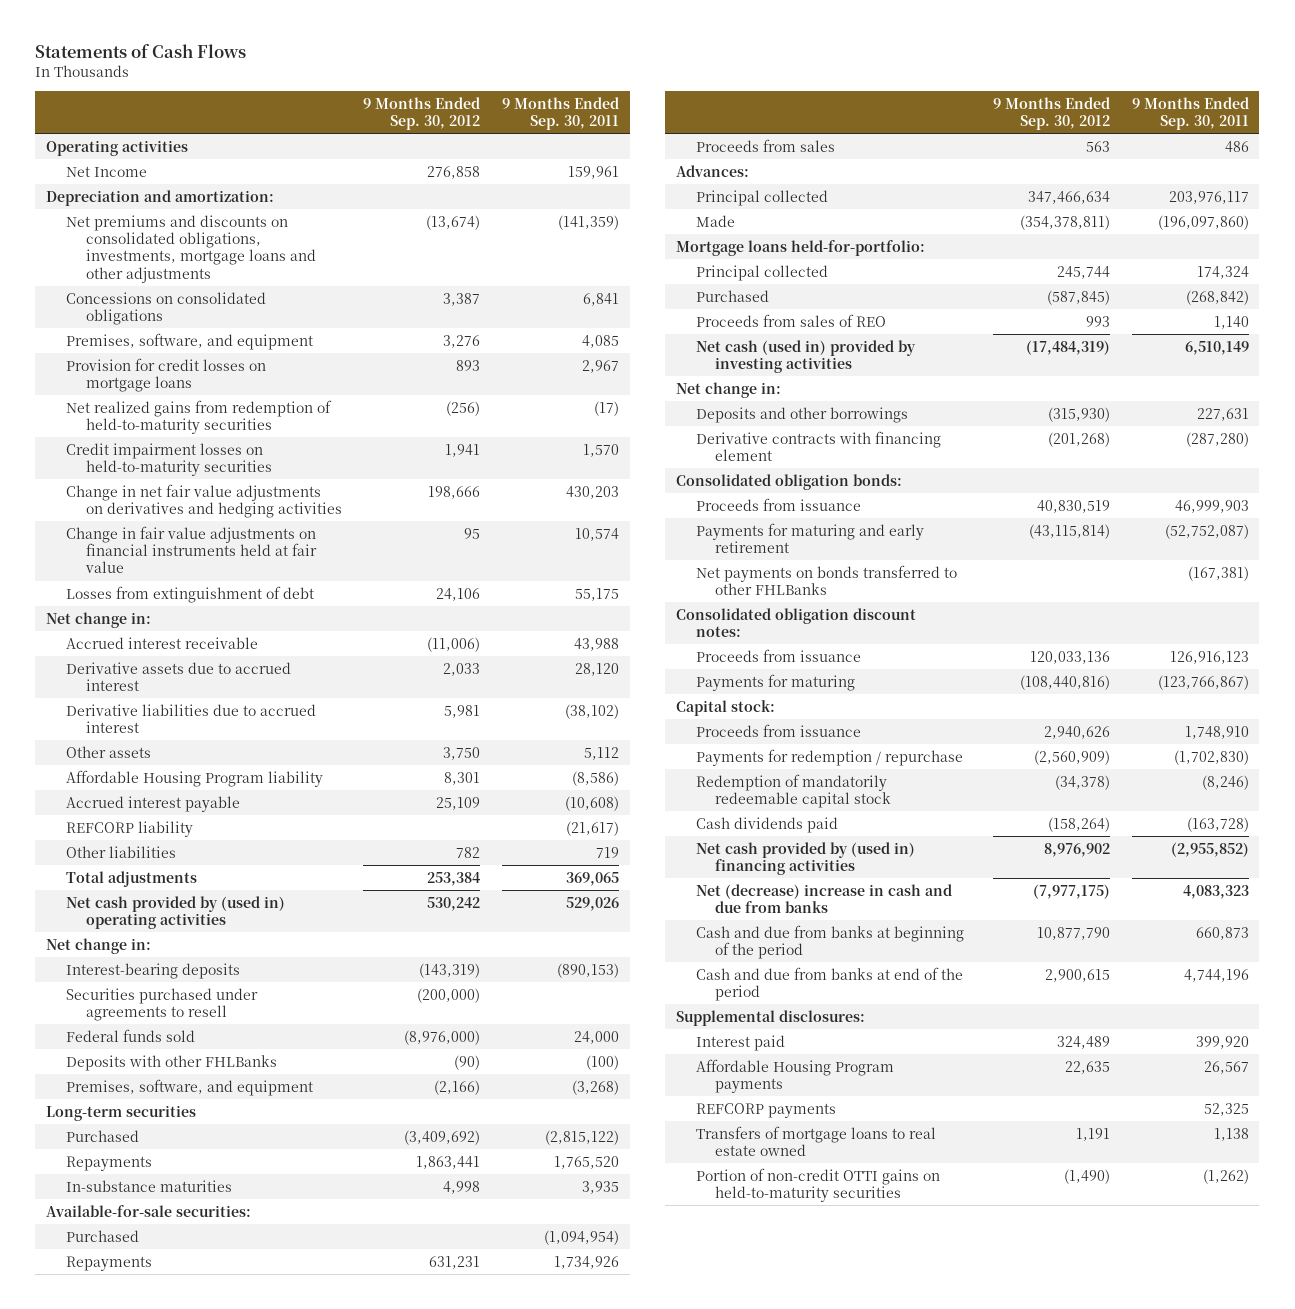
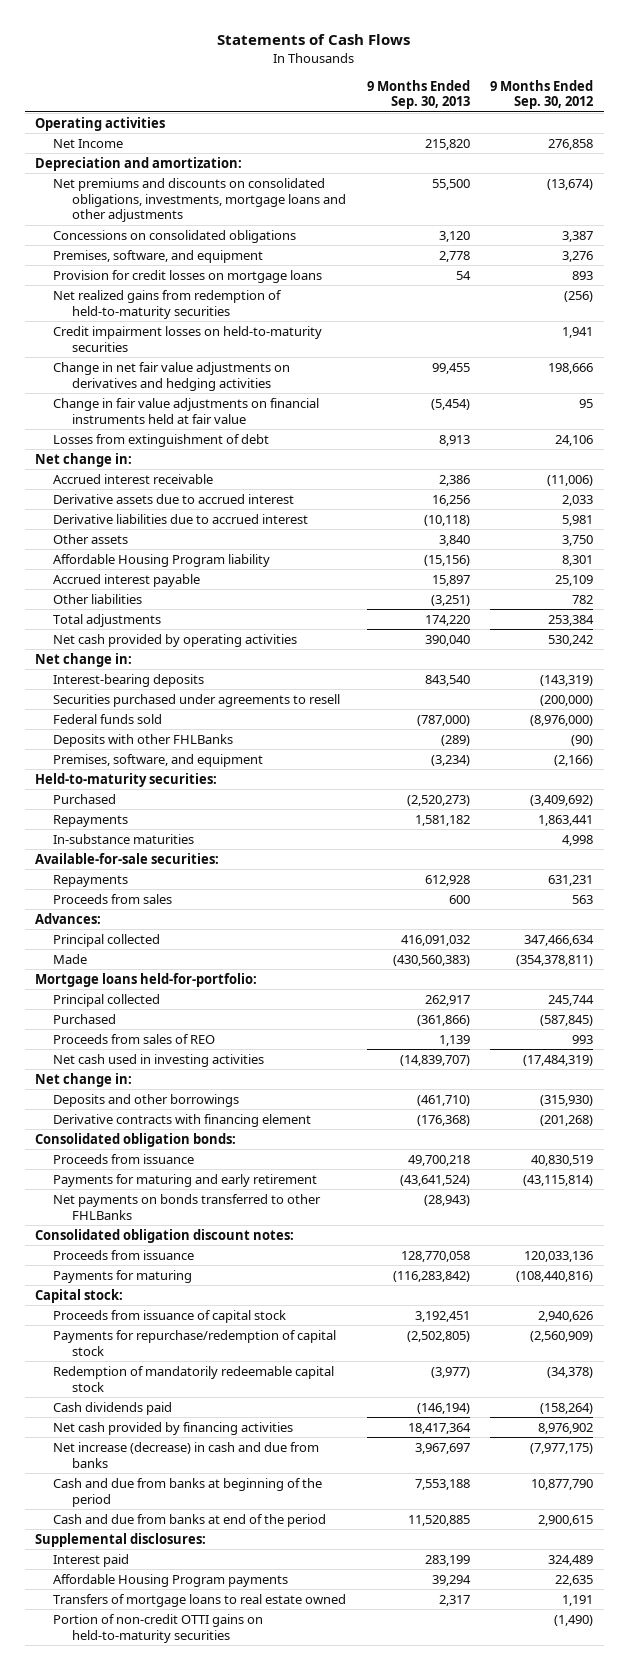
[501,96,619,130] 9 Months Ended Sep. 30, 2011 -> none
none -> [366,79,470,110] 9 Months Ended Sep. 30, 2013
[65,820,193,837] REFCORP liability -> none
[65,895,285,930] Net cash provided by (used in) operating activities -> [53,633,298,647] Net cash provided by operating activities
[46,1104,197,1121] Long-term securities -> none
none -> [34,772,217,787] Held-to-maturity securities:
[65,1229,139,1242] Purchased -> none
[695,339,916,374] Net cash (used in) provided by investing activities -> [53,1053,265,1067] Net cash used in investing activities
[695,723,861,737] Proceeds from issuance -> [53,1309,287,1323] Proceeds from issuance of capital stock
[695,748,963,766] Payments for redemption / repurchase -> [53,1329,337,1356] Payments for repurchase/redemption of capital stock
[695,841,915,876] Net cash provided by (used in) financing activities -> [53,1421,294,1435] Net cash provided by financing activities
[695,883,952,914] Net (decrease) increase in cash and due from banks -> [53,1441,320,1468] Net increase (decrease) in cash and due from banks
[695,1102,836,1118] REFCORP payments -> none

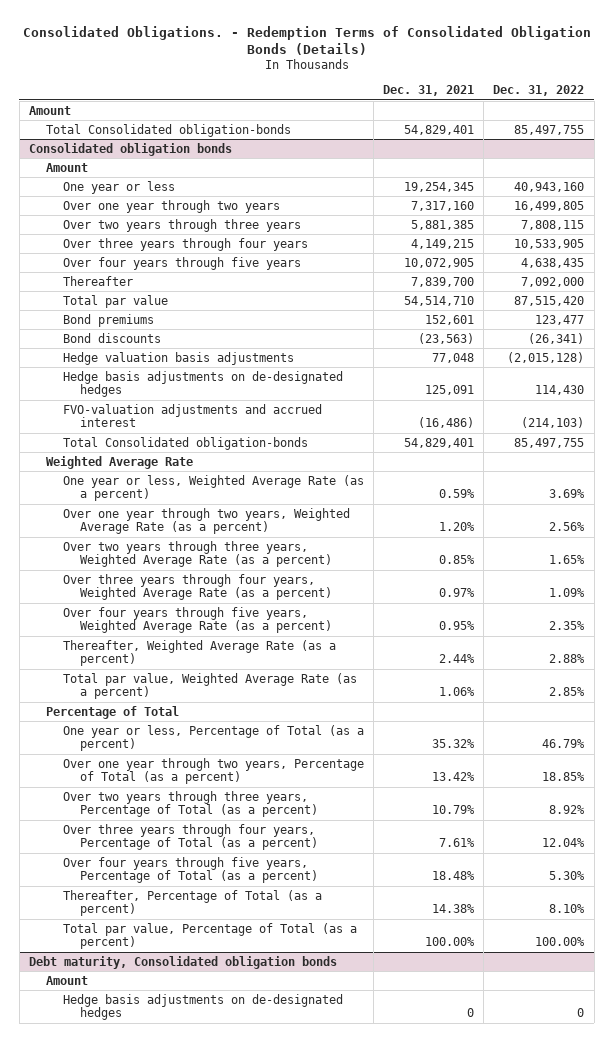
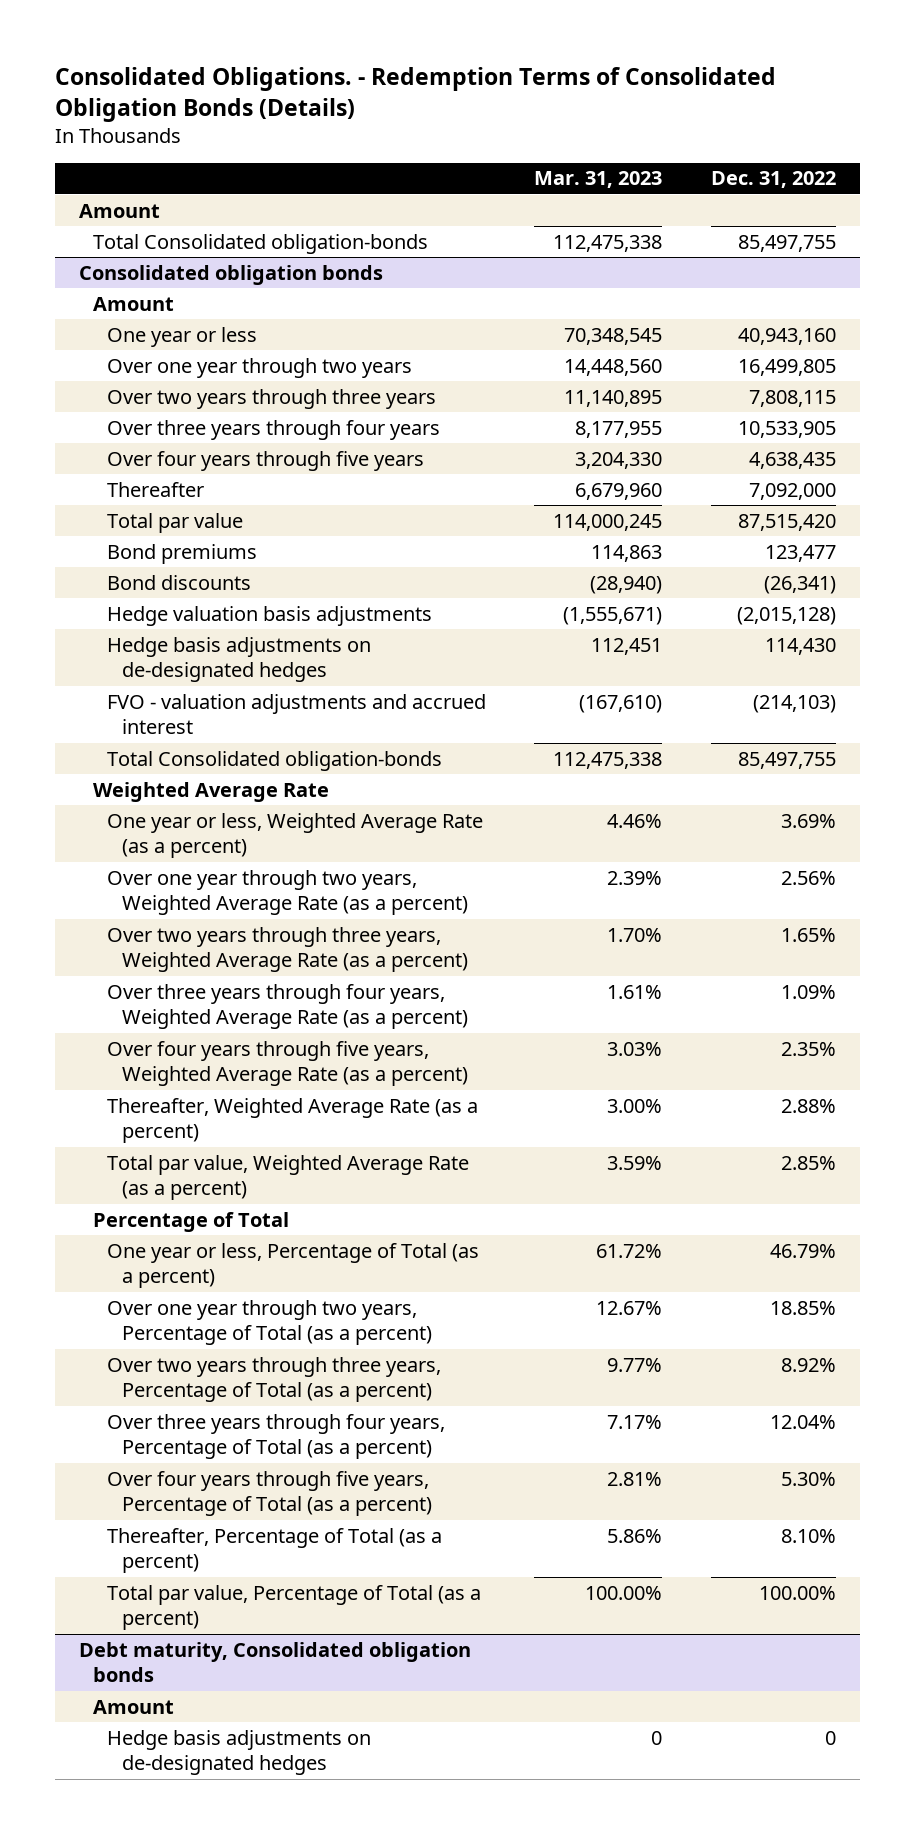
[383,85,475,97] Dec. 31, 2021 -> none
none -> [534,171,663,189] Mar. 31, 2023
[62,403,322,428] FVO-valuation adjustments and accrued interest -> [107,693,487,735] FVO - valuation adjustments and accrued interest

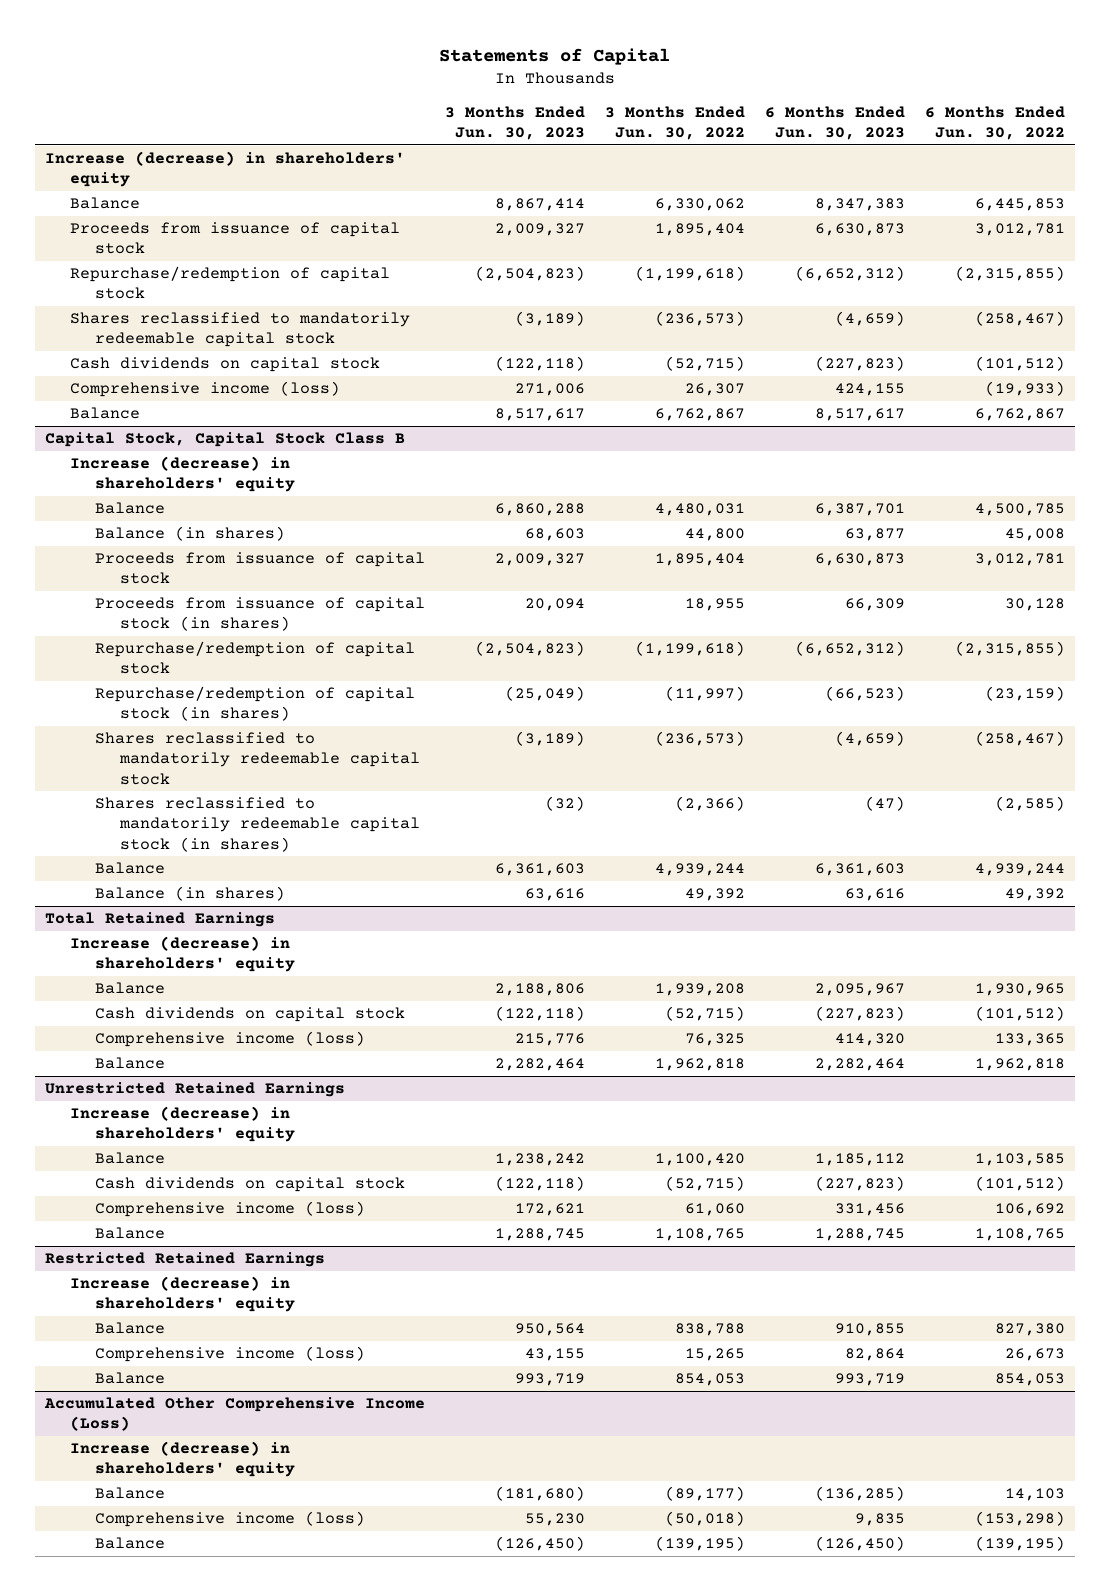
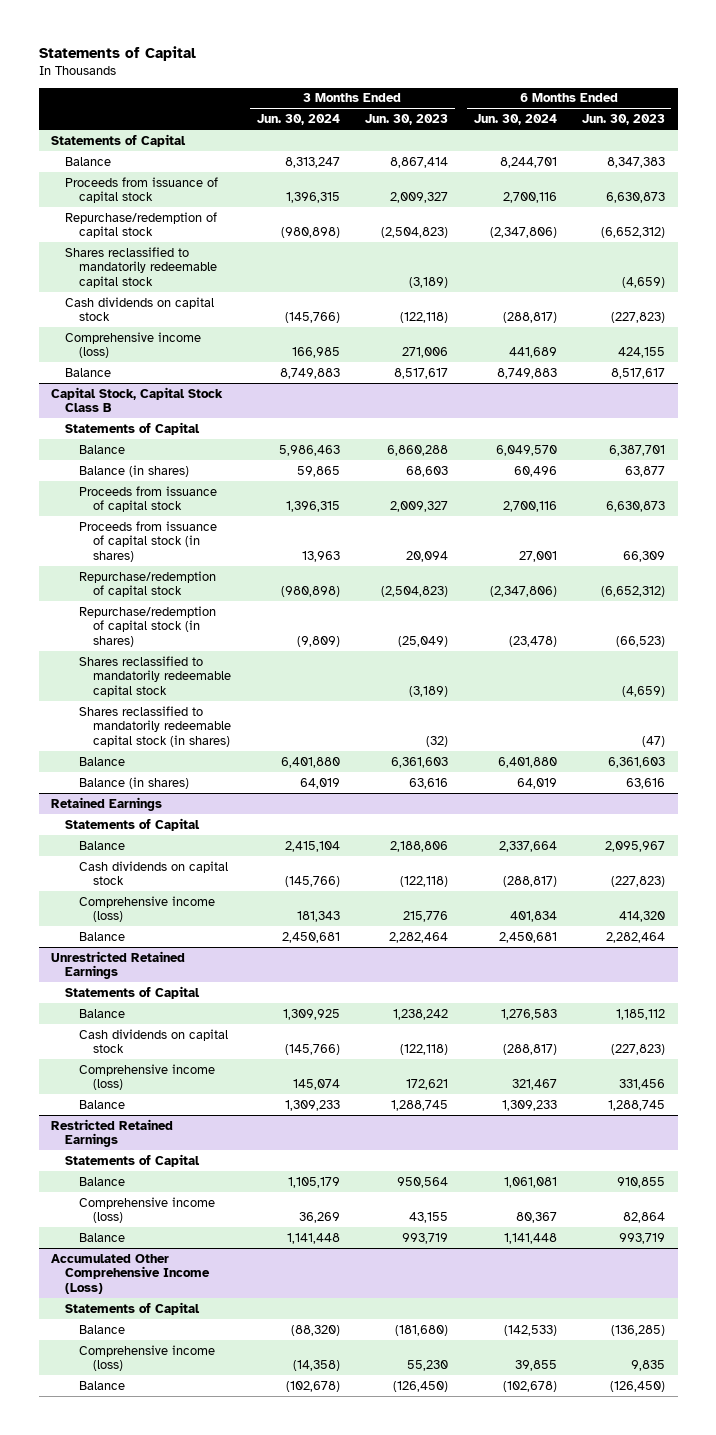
[605,105,746,140] 3 Months Ended Jun. 30, 2022 -> none
[925,105,1066,140] 6 Months Ended Jun. 30, 2022 -> none
none -> [256,114,340,126] Jun. 30, 2024
none -> [473,114,557,126] Jun. 30, 2024
[44,151,405,188] Increase (decrease) in shareholders' equity -> [51,133,187,147] Statements of Capital
[69,456,296,493] Increase (decrease) in shareholders' equity -> [65,421,201,435] Statements of Capital
[44,912,275,928] Total Retained Earnings -> [51,796,163,811] Retained Earnings
[69,936,296,973] Increase (decrease) in shareholders' equity -> [65,817,201,831] Statements of Capital
[69,1106,296,1143] Increase (decrease) in shareholders' equity -> [65,985,201,999] Statements of Capital
[69,1276,296,1313] Increase (decrease) in shareholders' equity -> [65,1153,201,1167] Statements of Capital
[69,1441,296,1478] Increase (decrease) in shareholders' equity -> [65,1301,201,1315] Statements of Capital

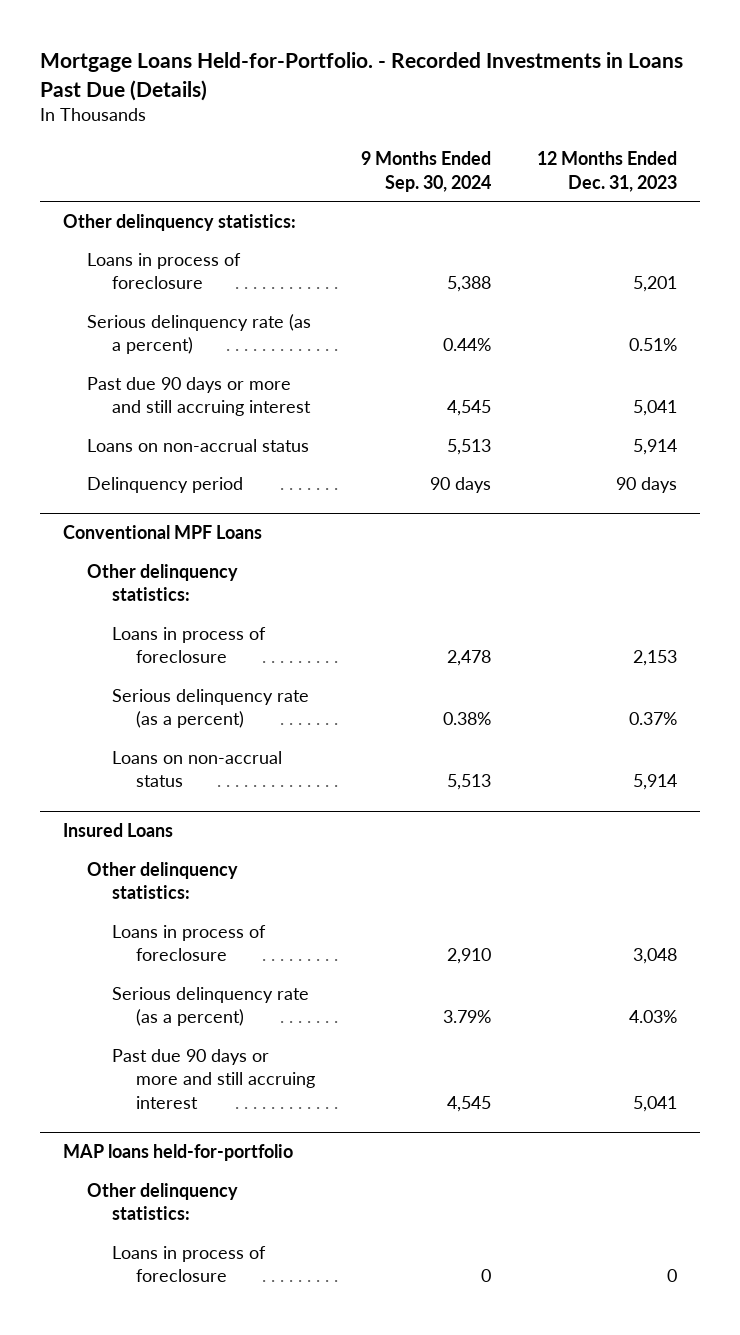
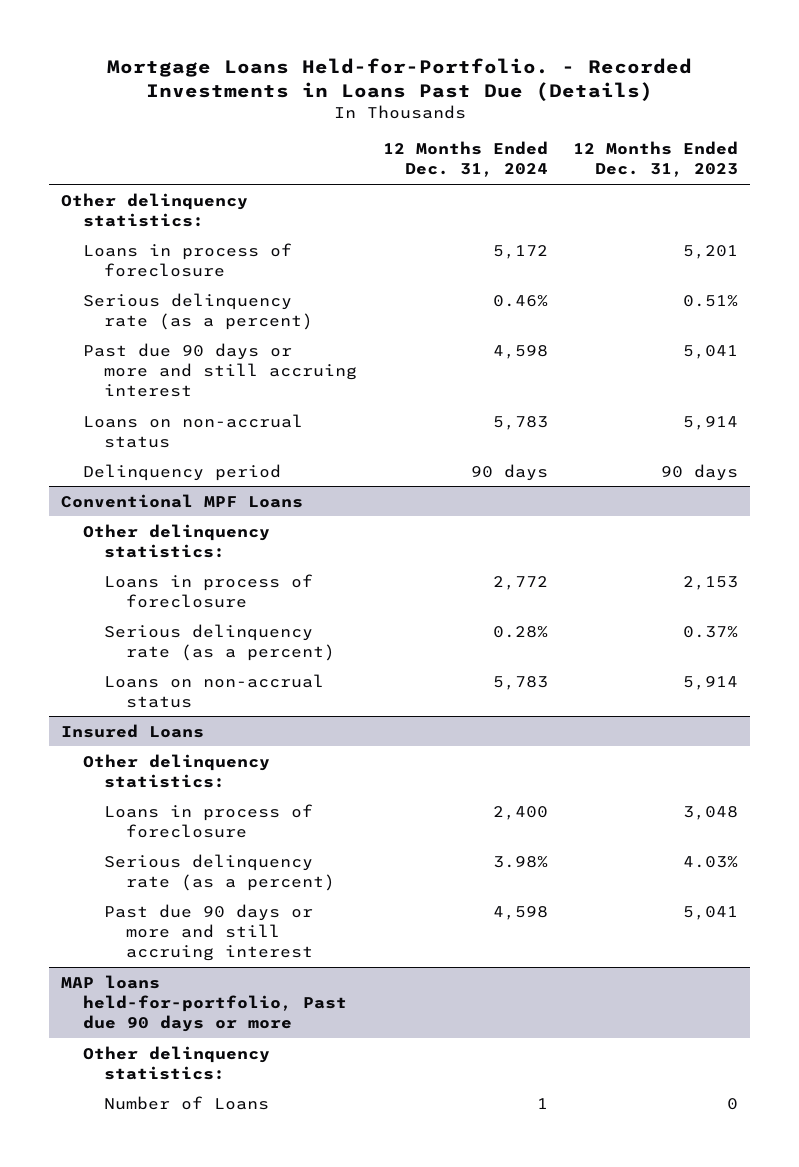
[360,151,491,192] 9 Months Ended Sep. 30, 2024 -> none
none -> [382,141,548,178] 12 Months Ended Dec. 31, 2024
[63,1144,294,1162] MAP loans held-for-portfolio -> none
none -> [61,974,347,1032] MAP loans held-for-portfolio, Past due 90 days or more
[111,1245,266,1283] Loans in process of foreclosure -> none
none -> [104,1095,270,1110] Number of Loans

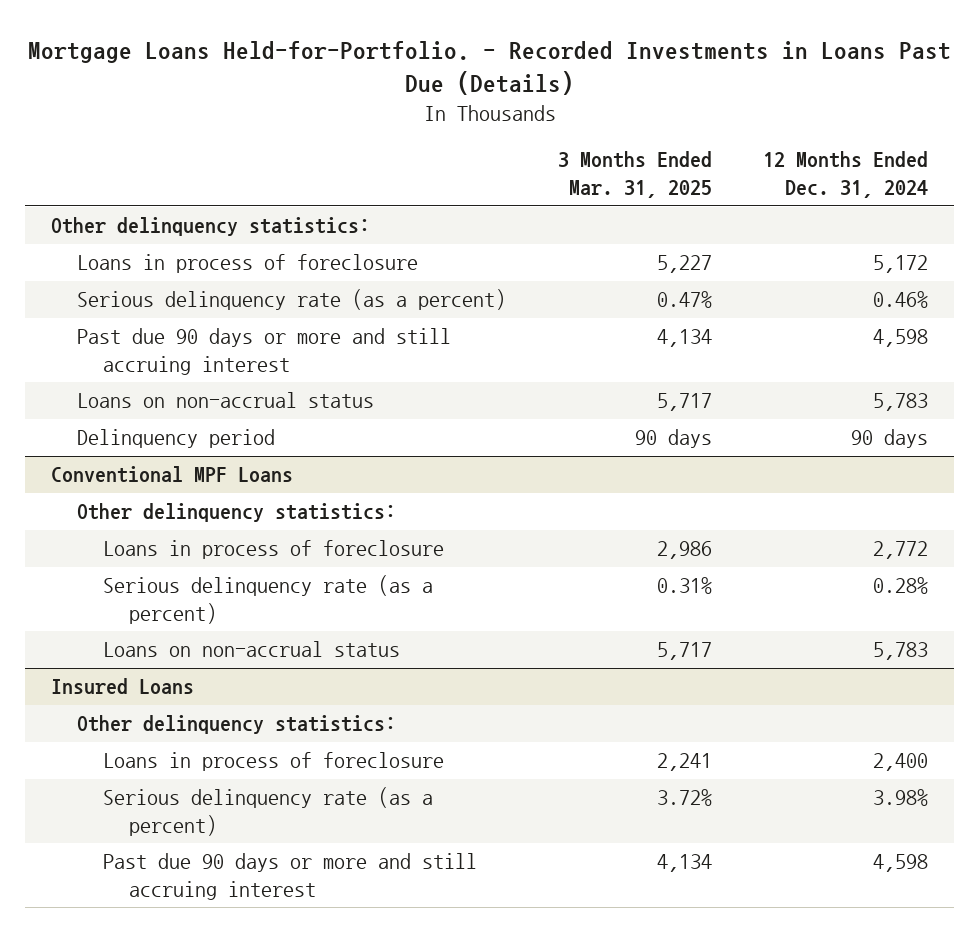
[572,141,738,178] 12 Months Ended Dec. 31, 2023 -> none
none -> [557,151,712,199] 3 Months Ended Mar. 31, 2025
[61,974,347,1032] MAP loans held-for-portfolio, Past due 90 days or more -> none
[82,1045,270,1080] Other delinquency statistics: -> none
[104,1095,270,1110] Number of Loans -> none

